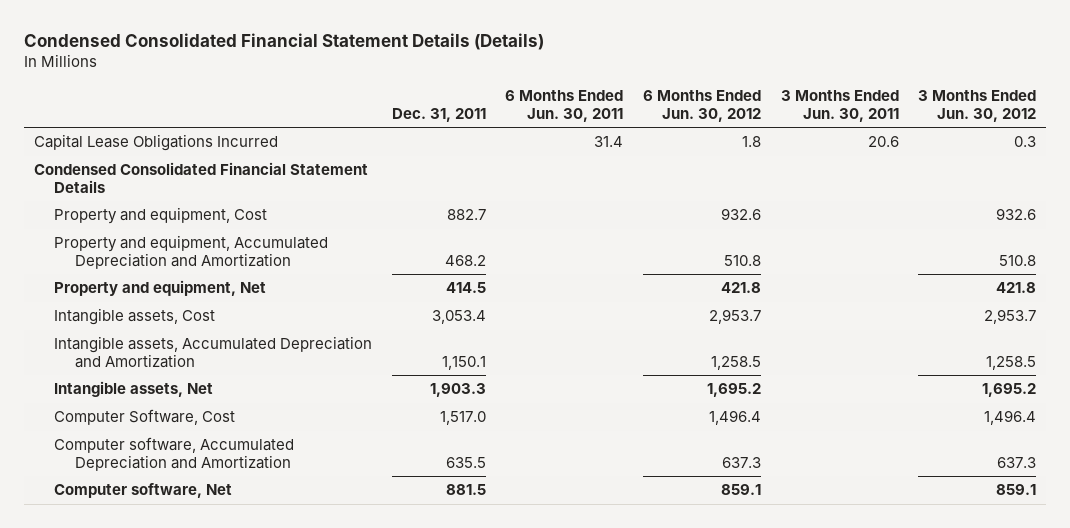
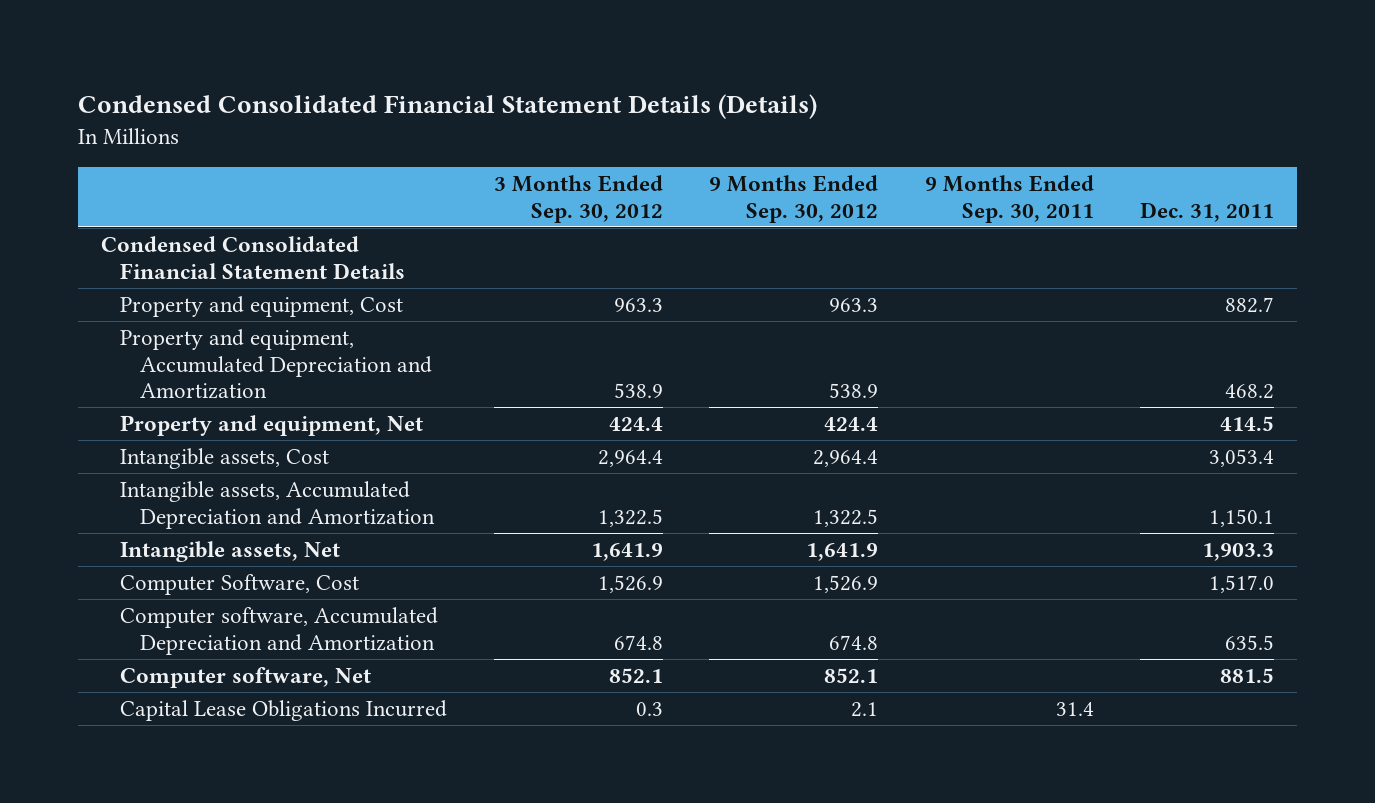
[505,89,624,122] 6 Months Ended Jun. 30, 2011 -> none
[643,89,762,122] 6 Months Ended Jun. 30, 2012 -> none
[780,89,899,122] 3 Months Ended Jun. 30, 2011 -> none
[918,89,1037,122] 3 Months Ended Jun. 30, 2012 -> none
none -> [493,175,663,223] 3 Months Ended Sep. 30, 2012
none -> [709,175,879,223] 9 Months Ended Sep. 30, 2012
none -> [924,175,1094,223] 9 Months Ended Sep. 30, 2011
[33,134,278,152] Capital Lease Obligations Incurred -> [120,700,448,722] Capital Lease Obligations Incurred

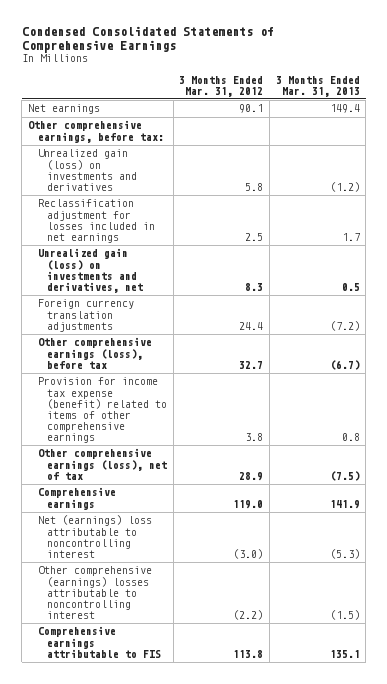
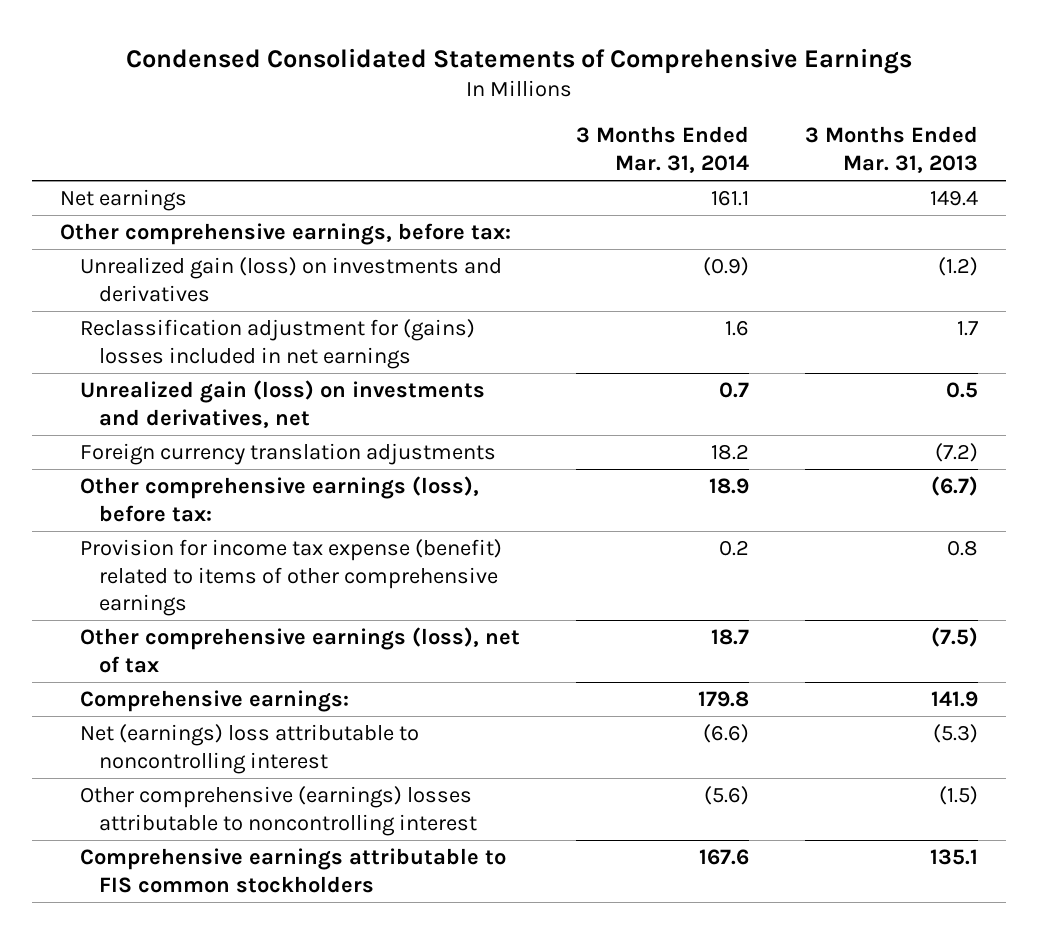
[179,75,264,97] 3 Months Ended Mar. 31, 2012 -> none
none -> [575,126,749,173] 3 Months Ended Mar. 31, 2014
[37,199,156,243] Reclassification adjustment for losses included in net earnings -> [79,318,475,369] Reclassification adjustment for (gains) losses included in net earnings
[37,337,152,369] Other comprehensive earnings (loss), before tax -> [79,475,479,522] Other comprehensive earnings (loss), before tax:
[37,487,116,510] Comprehensive earnings -> [79,689,349,712] Comprehensive earnings:
[37,626,162,658] Comprehensive earnings attributable to FIS -> [79,847,506,893] Comprehensive earnings attributable to FIS common stockholders

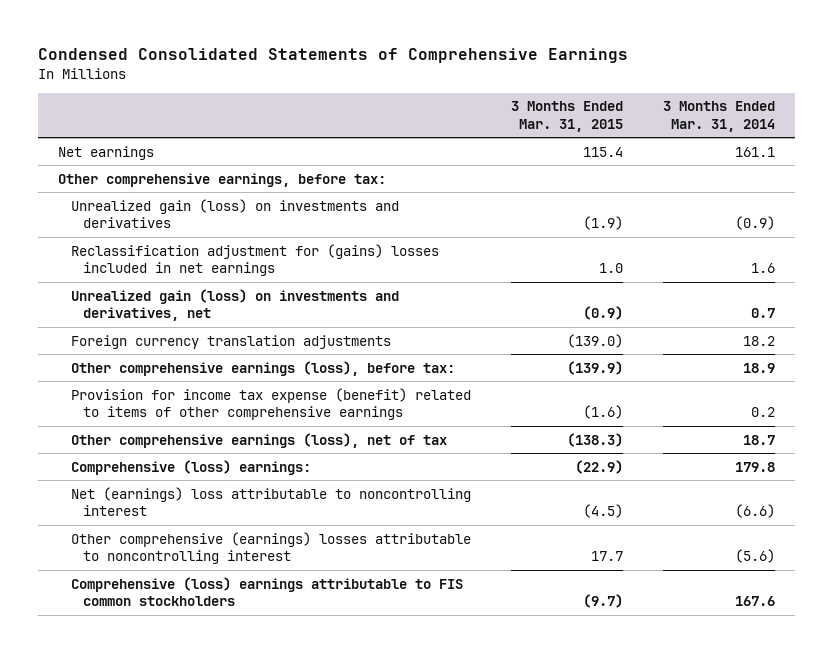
[805,126,979,173] 3 Months Ended Mar. 31, 2013 -> none
none -> [510,101,623,132] 3 Months Ended Mar. 31, 2015
[79,689,349,712] Comprehensive earnings: -> [70,459,311,475] Comprehensive (loss) earnings:
[79,847,506,893] Comprehensive earnings attributable to FIS common stockholders -> [70,576,463,607] Comprehensive (loss) earnings attributable to FIS common stockholders

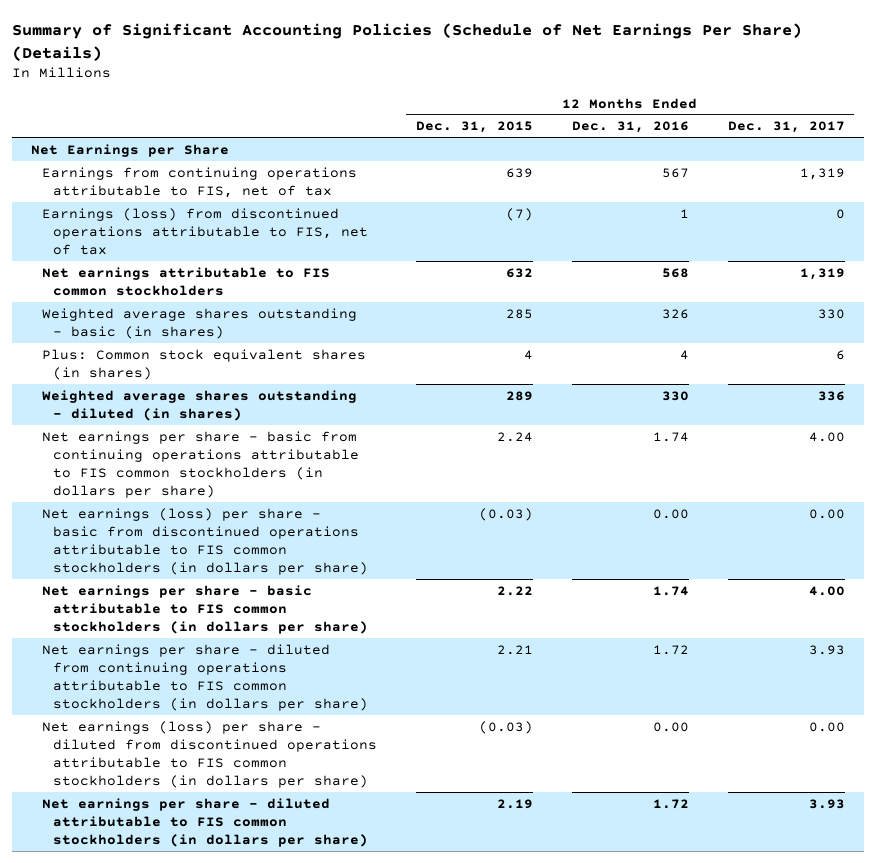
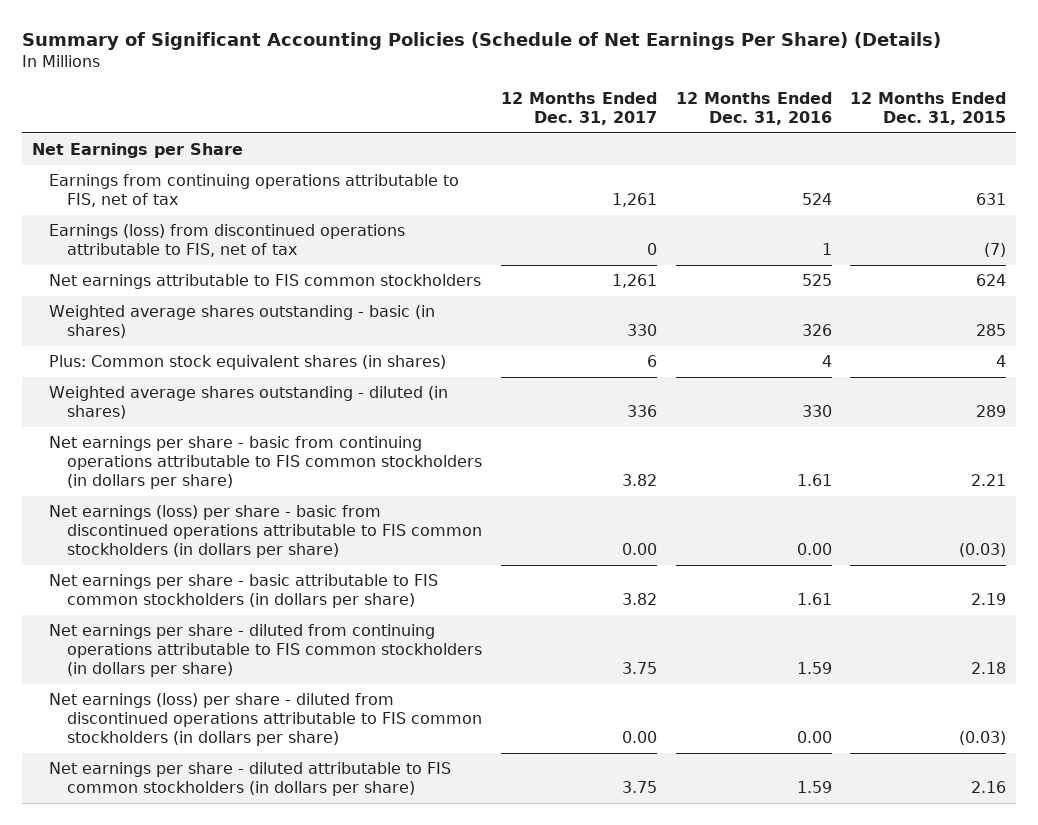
[505,167,533,178] 639 -> [976,193,1007,206] 631
[661,167,689,178] 567 -> [801,193,832,206] 524
[799,167,845,180] 1,319 -> [611,193,657,208] 1,261
[505,267,533,278] 632 -> [976,274,1007,287] 624
[661,267,689,278] 568 -> [801,274,832,287] 525
[799,267,845,280] 1,319 -> [611,274,657,289] 1,261
[496,431,533,442] 2.24 -> [971,474,1007,487] 2.21
[652,431,689,442] 1.74 -> [796,474,832,487] 1.61
[808,431,845,442] 4.00 -> [621,474,657,487] 3.82
[496,585,533,596] 2.22 -> [971,593,1007,606] 2.19
[652,585,689,596] 1.74 -> [796,593,832,606] 1.61
[808,585,845,596] 4.00 -> [621,593,657,606] 3.82
[496,644,533,655] 2.21 -> [971,662,1007,675] 2.18
[652,644,689,655] 1.72 -> [796,662,832,675] 1.59
[808,644,845,655] 3.93 -> [621,662,657,675] 3.75
[496,798,533,809] 2.19 -> [971,781,1007,794] 2.16
[652,798,689,809] 1.72 -> [796,781,832,794] 1.59
[808,798,845,809] 3.93 -> [621,781,657,794] 3.75

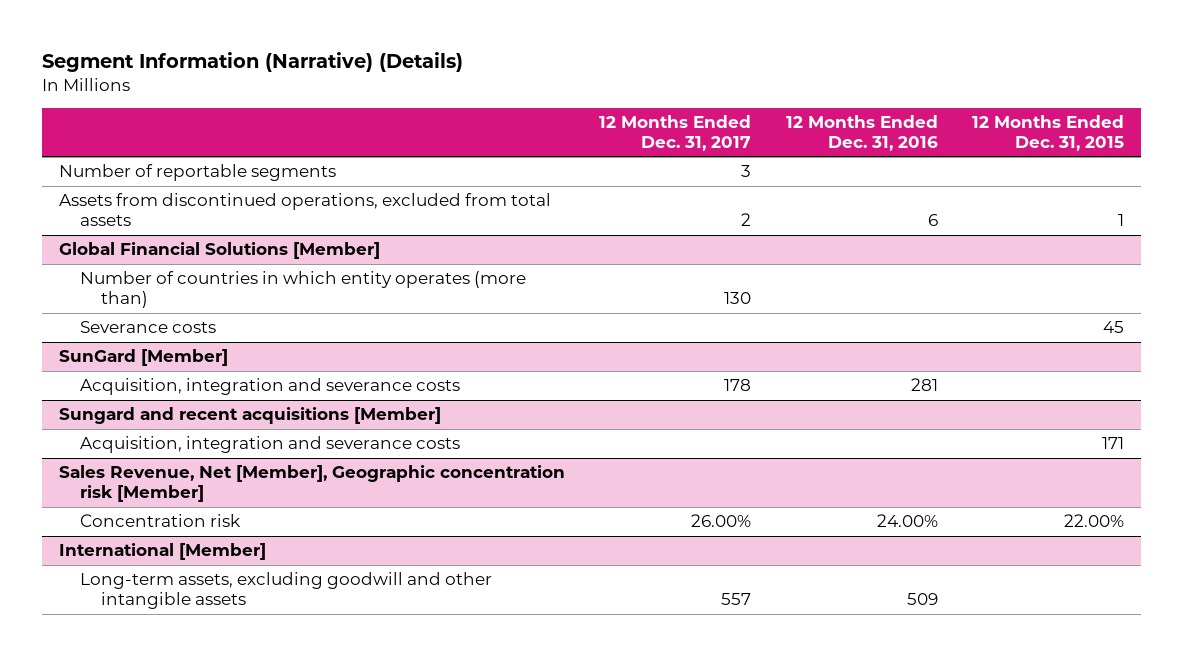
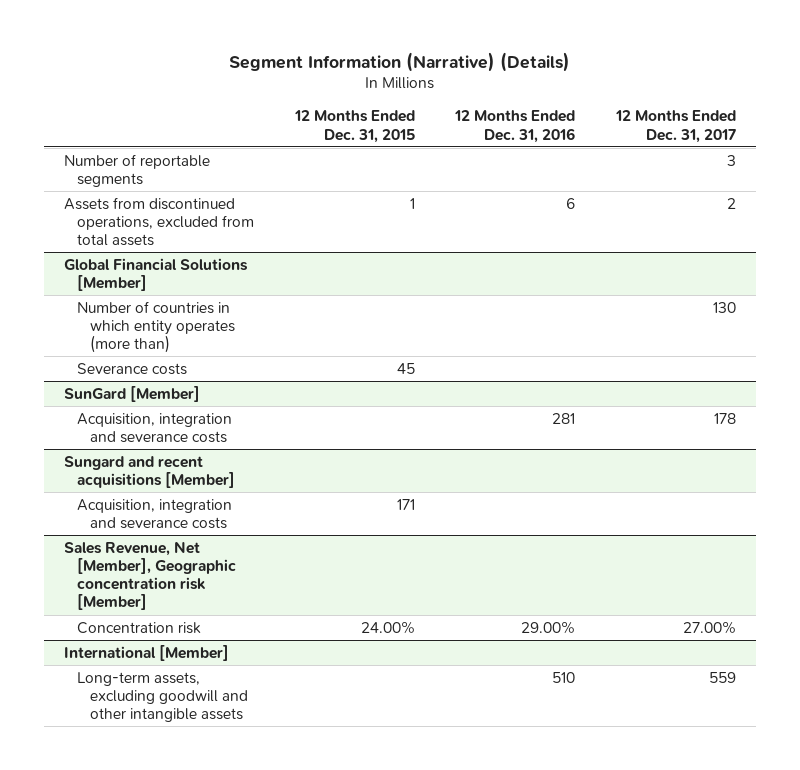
[691,514,752,528] 26.00% -> [682,620,736,634] 27.00%
[876,514,938,528] 24.00% -> [521,620,576,634] 29.00%
[1063,514,1124,528] 22.00% -> [360,620,415,634] 24.00%
[721,593,752,606] 557 -> [708,671,736,683] 559
[906,593,938,606] 509 -> [552,671,576,683] 510

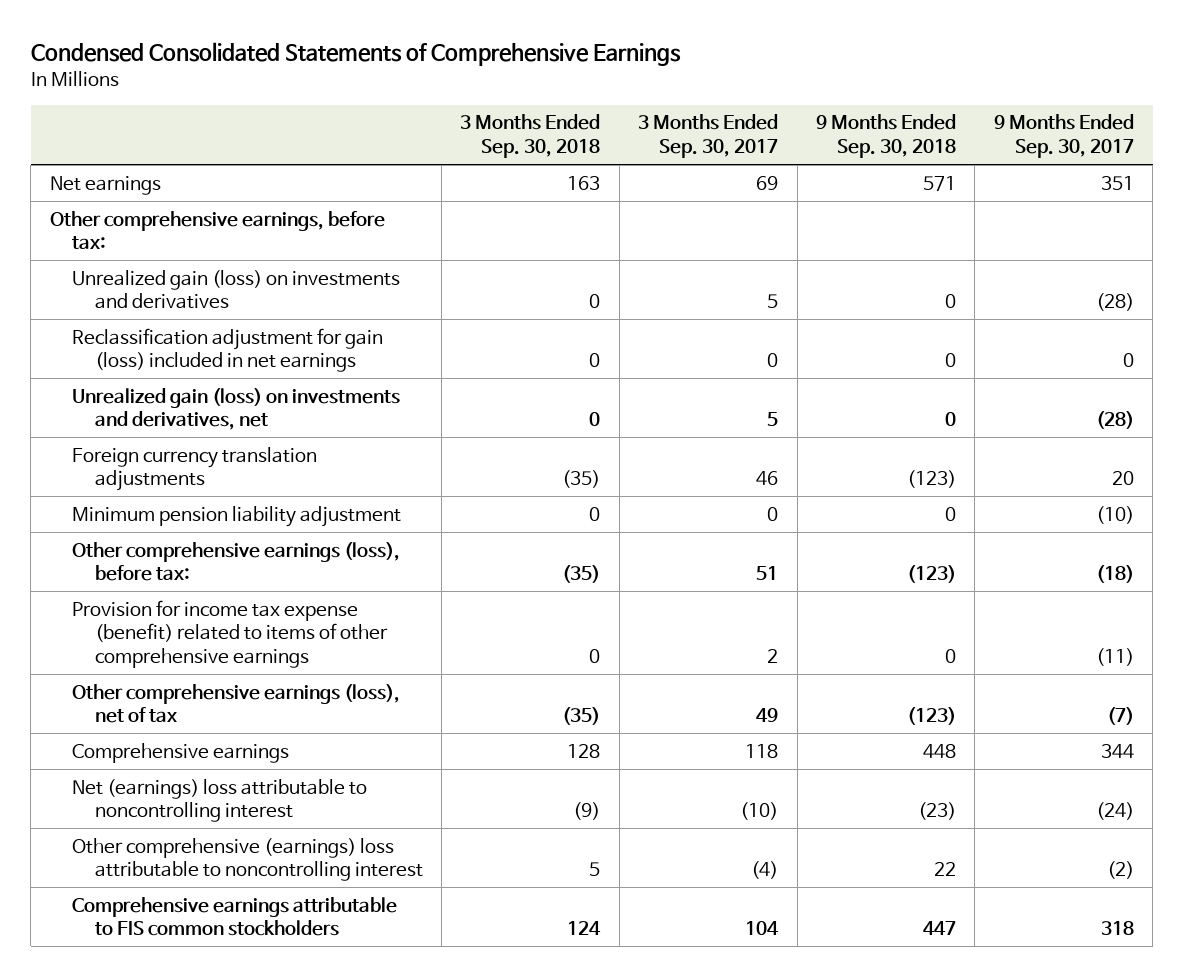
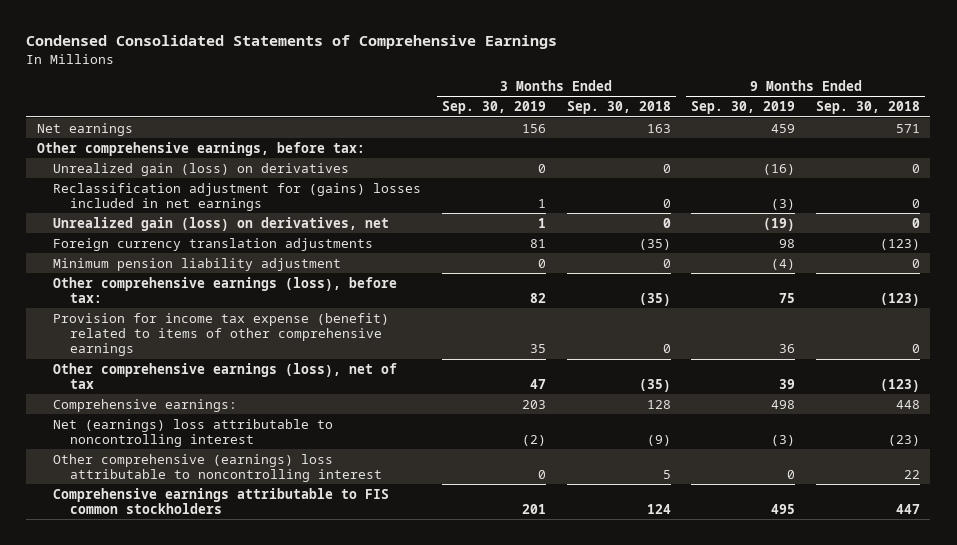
[638,114,779,159] 3 Months Ended Sep. 30, 2017 -> none
[993,114,1134,159] 9 Months Ended Sep. 30, 2017 -> none
none -> [441,101,546,115] Sep. 30, 2019
none -> [691,101,796,115] Sep. 30, 2019
[72,269,401,310] Unrealized gain (loss) on investments and derivatives -> [53,162,350,176] Unrealized gain (loss) on derivatives
[72,327,384,373] Reclassification adjustment for gain (loss) included in net earnings -> [53,182,422,211] Reclassification adjustment for (gains) losses included in net earnings
[72,387,401,431] Unrealized gain (loss) on investments and derivatives, net -> [53,216,390,231] Unrealized gain (loss) on derivatives, net
[72,742,290,763] Comprehensive earnings -> [53,398,238,412] Comprehensive earnings:

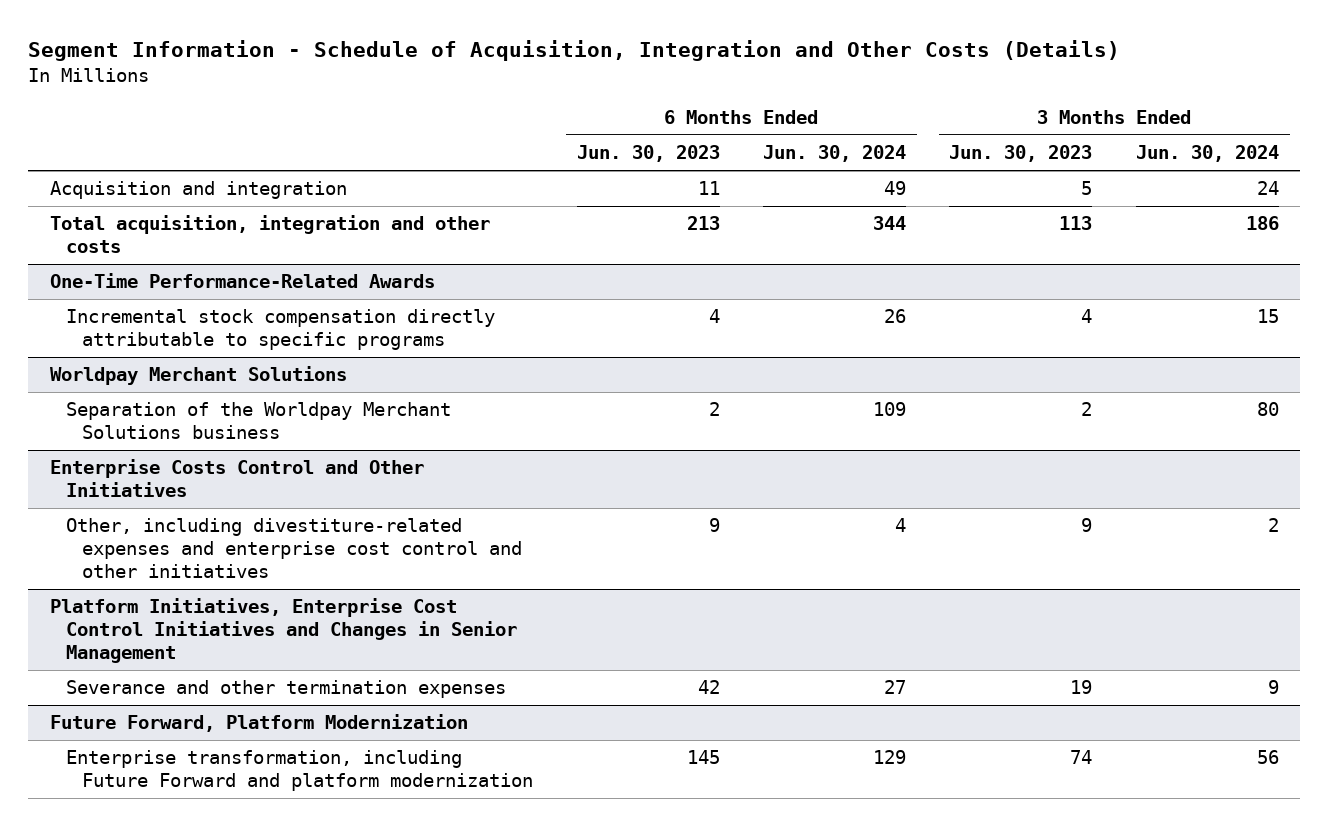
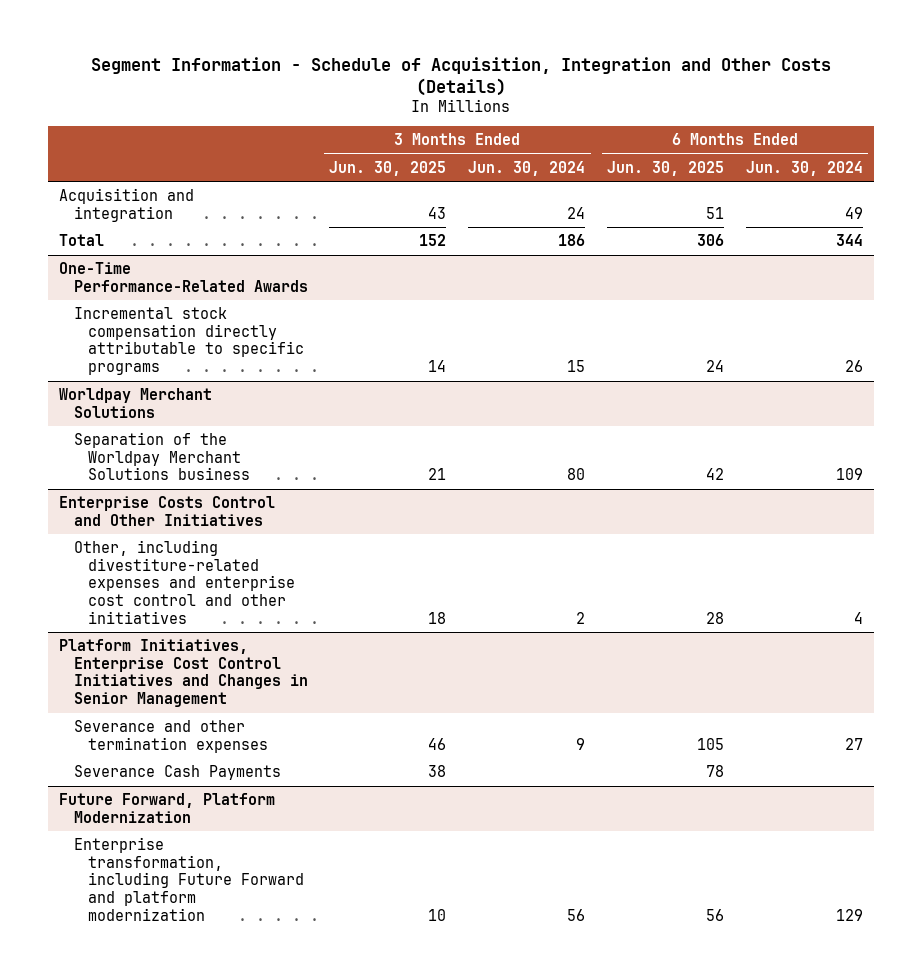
[576,145,720,163] Jun. 30, 2023 -> none
[949,145,1093,163] Jun. 30, 2023 -> none
none -> [329,160,447,176] Jun. 30, 2025
none -> [607,160,725,176] Jun. 30, 2025
[49,215,490,254] Total acquisition, integration and other costs -> [59,234,105,247] Total
none -> [73,765,281,781] Severance Cash Payments

